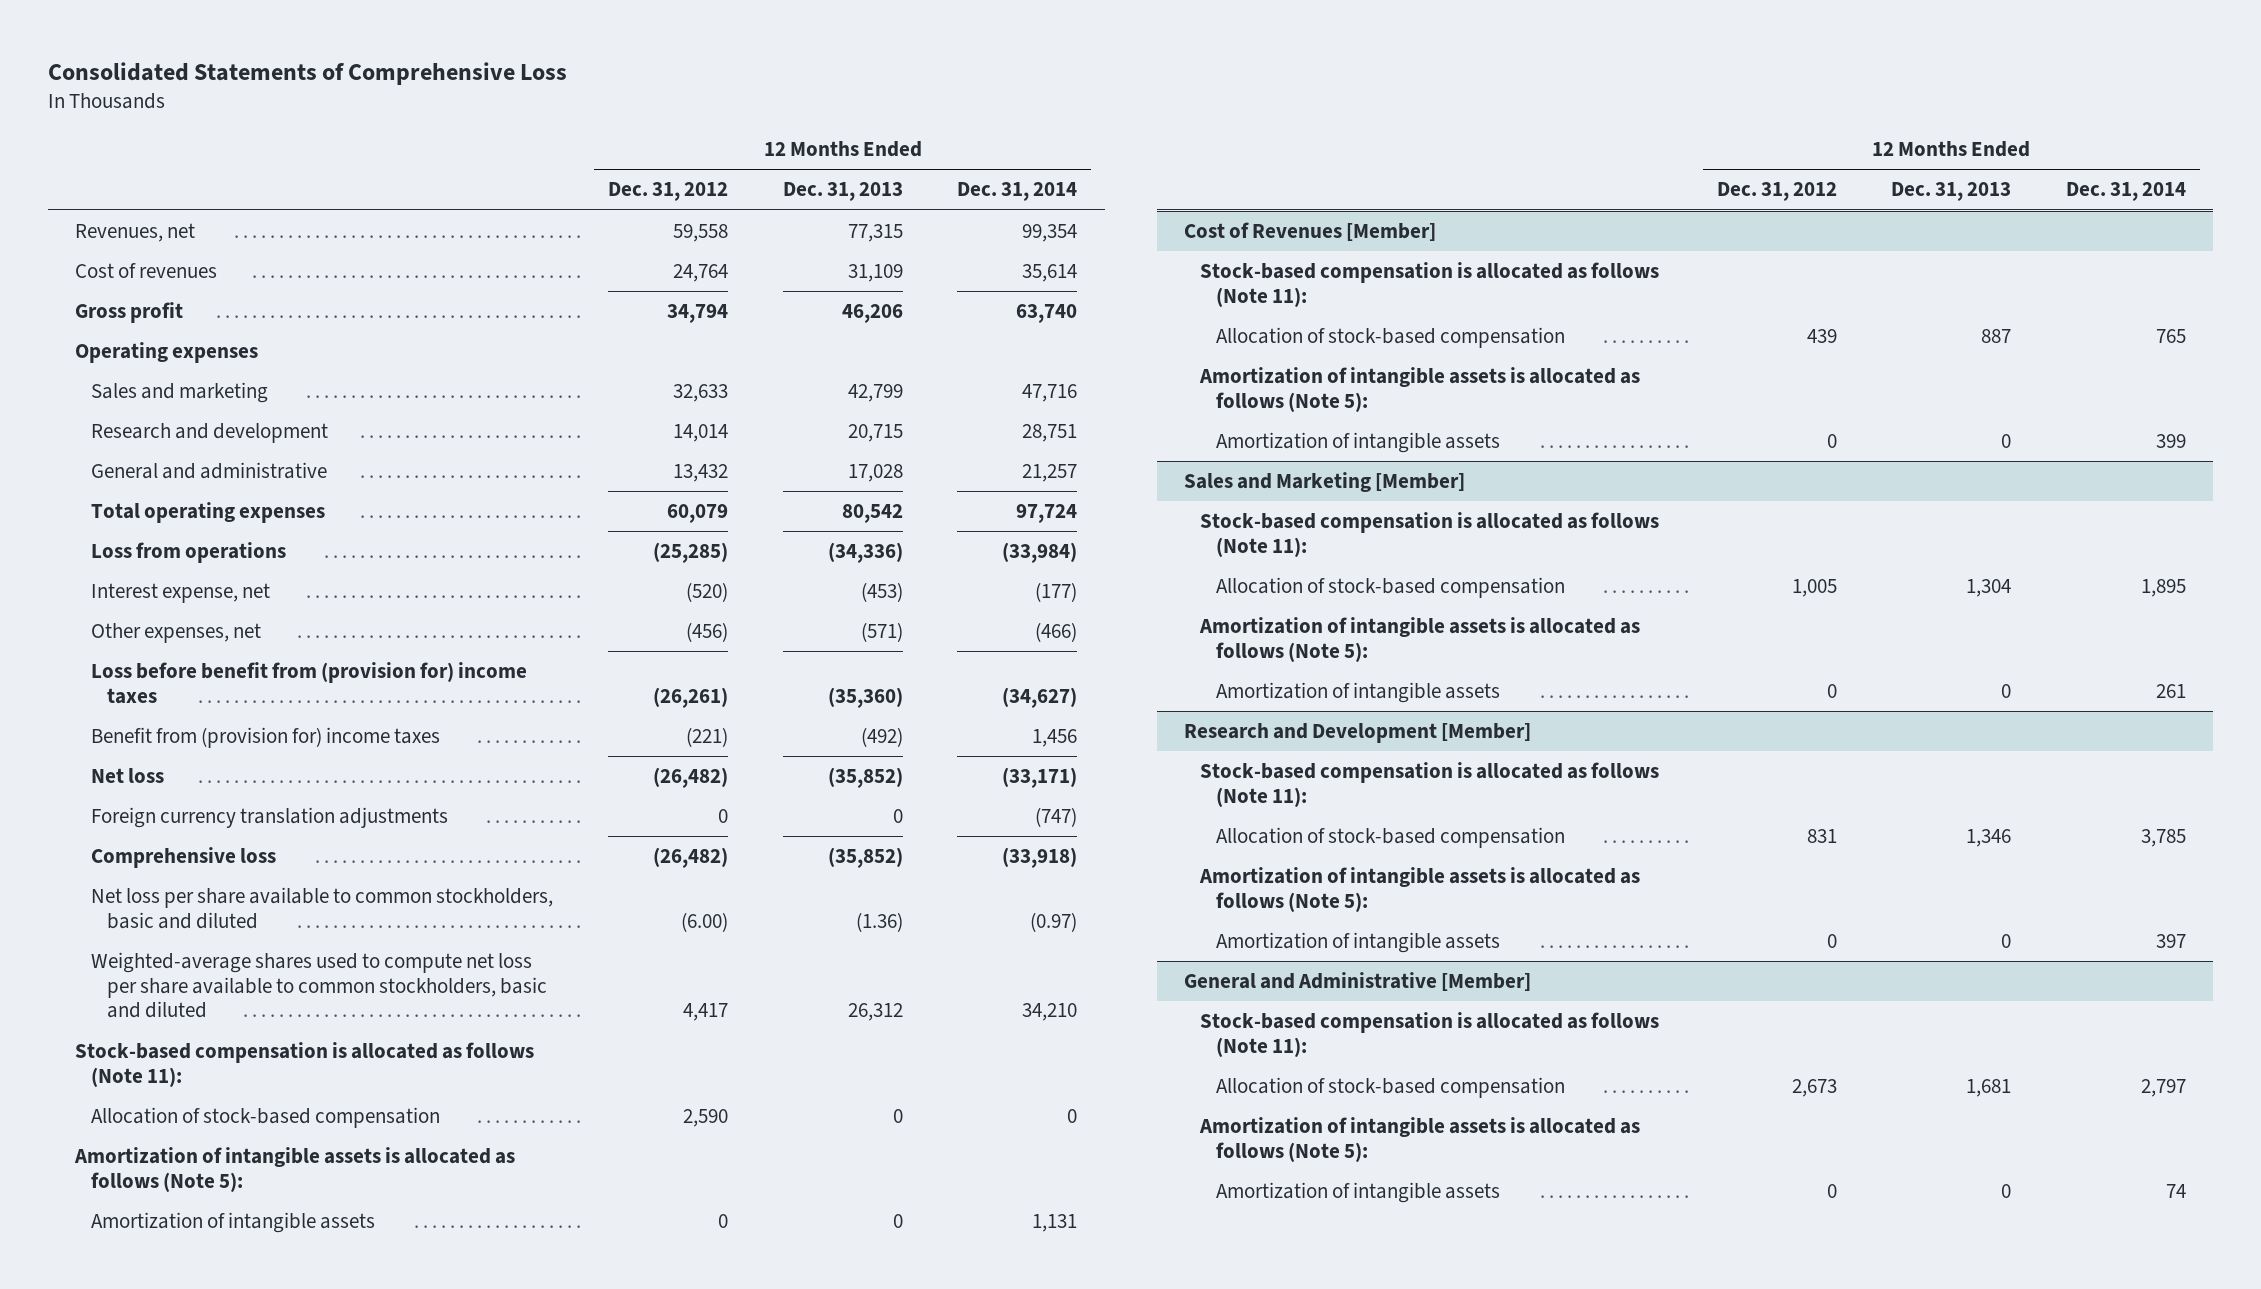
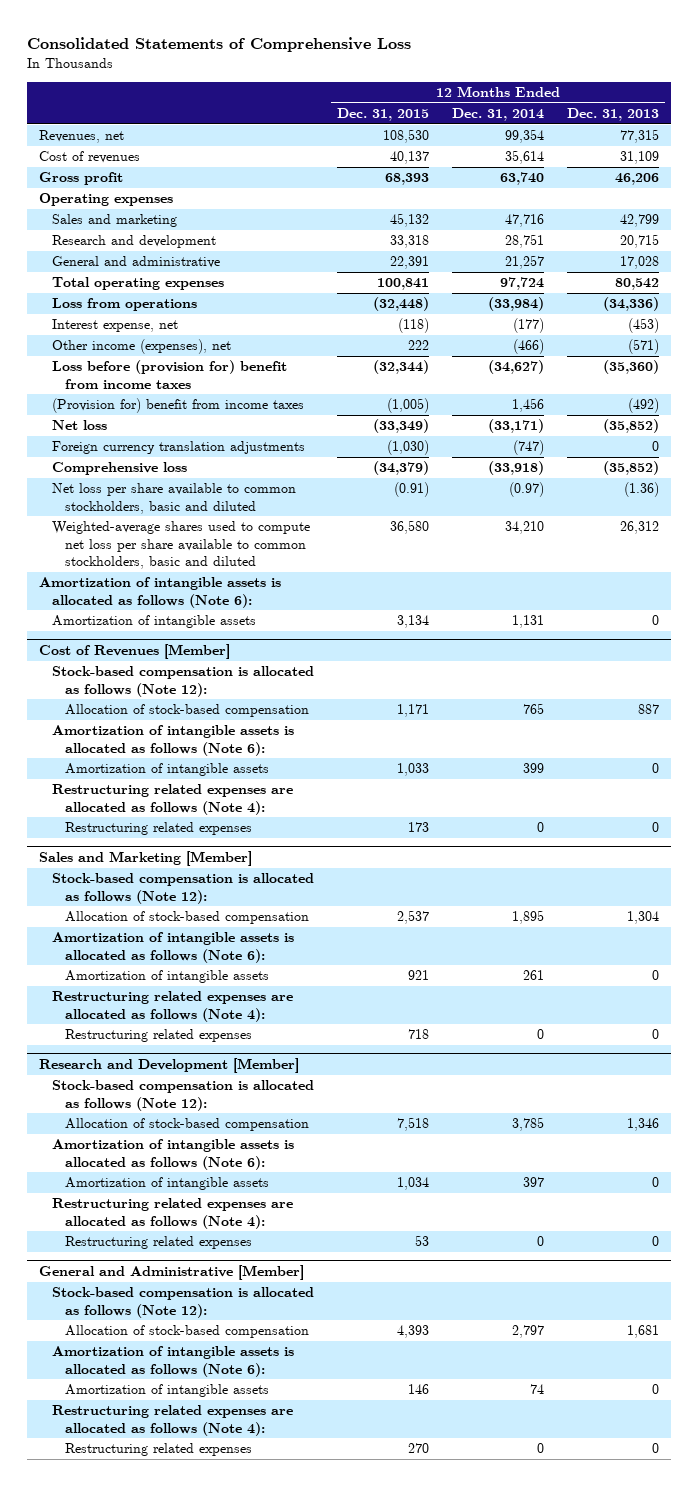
[607,182,728,202] Dec. 31, 2012 -> none
none -> [337,108,430,122] Dec. 31, 2015
[91,622,262,643] Other expenses, net -> [52,339,232,355] Other income (expenses), net
[91,661,528,704] Loss before benefit from (provision for) income taxes -> [52,360,288,389] Loss before (provision for) benefit from income taxes
[91,726,441,748] Benefit from (provision for) income taxes -> [52,398,305,414] (Provision for) benefit from income taxes
[75,1041,535,1087] Stock-based compensation is allocated as follows (Note 11): -> none
[91,1106,441,1128] Allocation of stock-based compensation -> none
[74,1146,516,1192] Amortization of intangible assets is allocated as follows (Note 5): -> [38,577,281,608] Amortization of intangible assets is allocated as follows (Note 6):
[1200,261,1660,307] Stock-based compensation is allocated as follows (Note 11): -> [52,666,315,697] Stock-based compensation is allocated as follows (Note 12):
[1199,366,1641,412] Amortization of intangible assets is allocated as follows (Note 5): -> [52,725,295,756] Amortization of intangible assets is allocated as follows (Note 6):
none -> [52,784,294,815] Restructuring related expenses are allocated as follows (Note 4):
none -> [65,822,253,836] Restructuring related expenses
[1200,511,1660,557] Stock-based compensation is allocated as follows (Note 11): -> [52,873,315,904] Stock-based compensation is allocated as follows (Note 12):
[1199,616,1641,662] Amortization of intangible assets is allocated as follows (Note 5): -> [52,932,295,963] Amortization of intangible assets is allocated as follows (Note 6):
none -> [52,991,294,1022] Restructuring related expenses are allocated as follows (Note 4):
none -> [65,1029,253,1043] Restructuring related expenses
[1200,761,1660,807] Stock-based compensation is allocated as follows (Note 11): -> [52,1080,315,1111] Stock-based compensation is allocated as follows (Note 12):
[1199,866,1641,912] Amortization of intangible assets is allocated as follows (Note 5): -> [52,1139,295,1170] Amortization of intangible assets is allocated as follows (Note 6):
none -> [52,1198,294,1229] Restructuring related expenses are allocated as follows (Note 4):
none -> [65,1236,253,1250] Restructuring related expenses
[1200,1011,1660,1057] Stock-based compensation is allocated as follows (Note 11): -> [52,1287,315,1318] Stock-based compensation is allocated as follows (Note 12):
[1199,1116,1641,1162] Amortization of intangible assets is allocated as follows (Note 5): -> [52,1346,295,1377] Amortization of intangible assets is allocated as follows (Note 6):
none -> [52,1405,294,1436] Restructuring related expenses are allocated as follows (Note 4):
none -> [65,1443,253,1457] Restructuring related expenses

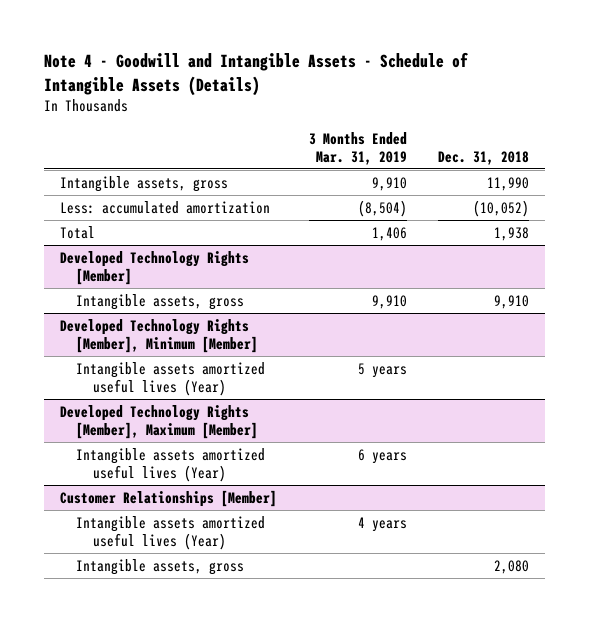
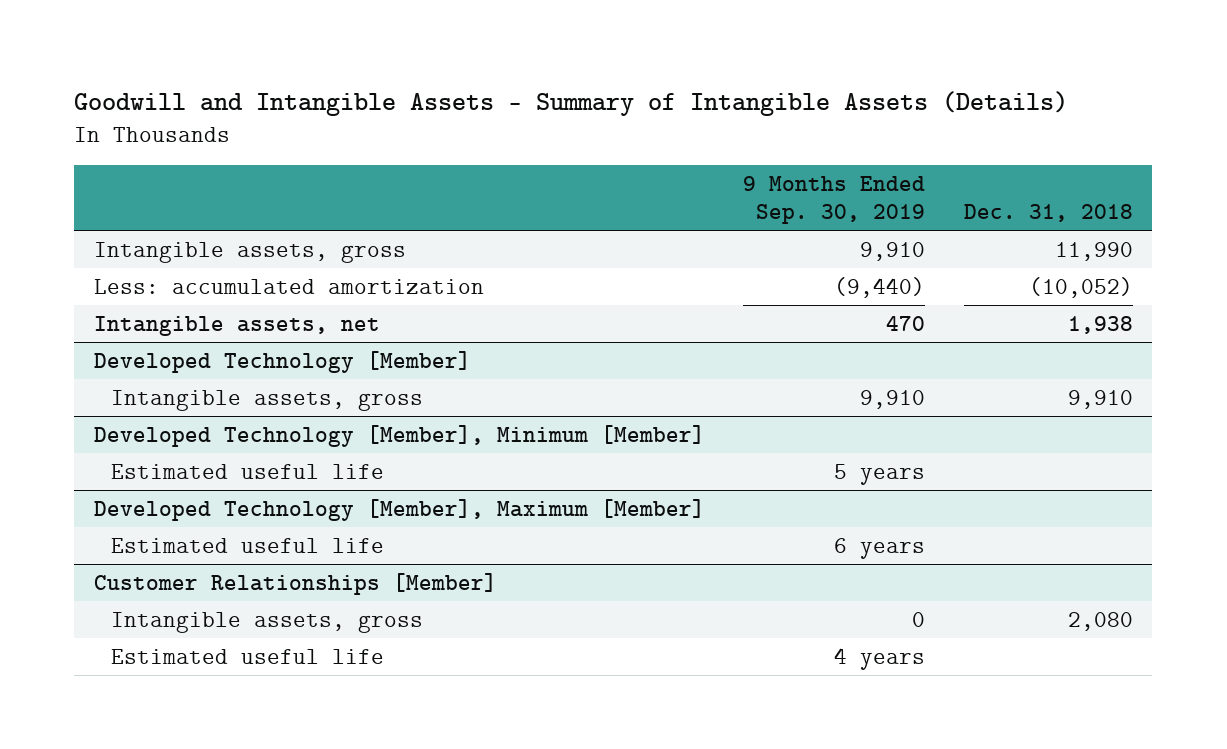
[43,52,468,96] Note 4 - Goodwill and Intangible Assets - Schedule of Intangible Assets (Details) -> [74,91,1069,117] Goodwill and Intangible Assets - Summary of Intangible Assets (Details)
[308,131,407,165] 3 Months Ended Mar. 31, 2019 -> none
none -> [743,175,926,224] 9 Months Ended Sep. 30, 2019
[59,225,95,239] Total -> [93,315,380,336] Intangible assets, net
[59,250,249,285] Developed Technology Rights [Member] -> [93,350,471,373] Developed Technology [Member]
[59,318,259,353] Developed Technology Rights [Member], Minimum [Member] -> [93,424,705,447] Developed Technology [Member], Minimum [Member]
[76,361,266,396] Intangible assets amortized useful lives (Year) -> [111,463,385,479] Estimated useful life
[59,404,259,439] Developed Technology Rights [Member], Maximum [Member] -> [93,498,705,521] Developed Technology [Member], Maximum [Member]
[76,447,266,482] Intangible assets amortized useful lives (Year) -> [111,537,385,553] Estimated useful life
[76,515,266,550] Intangible assets amortized useful lives (Year) -> none
none -> [111,648,385,664] Estimated useful life

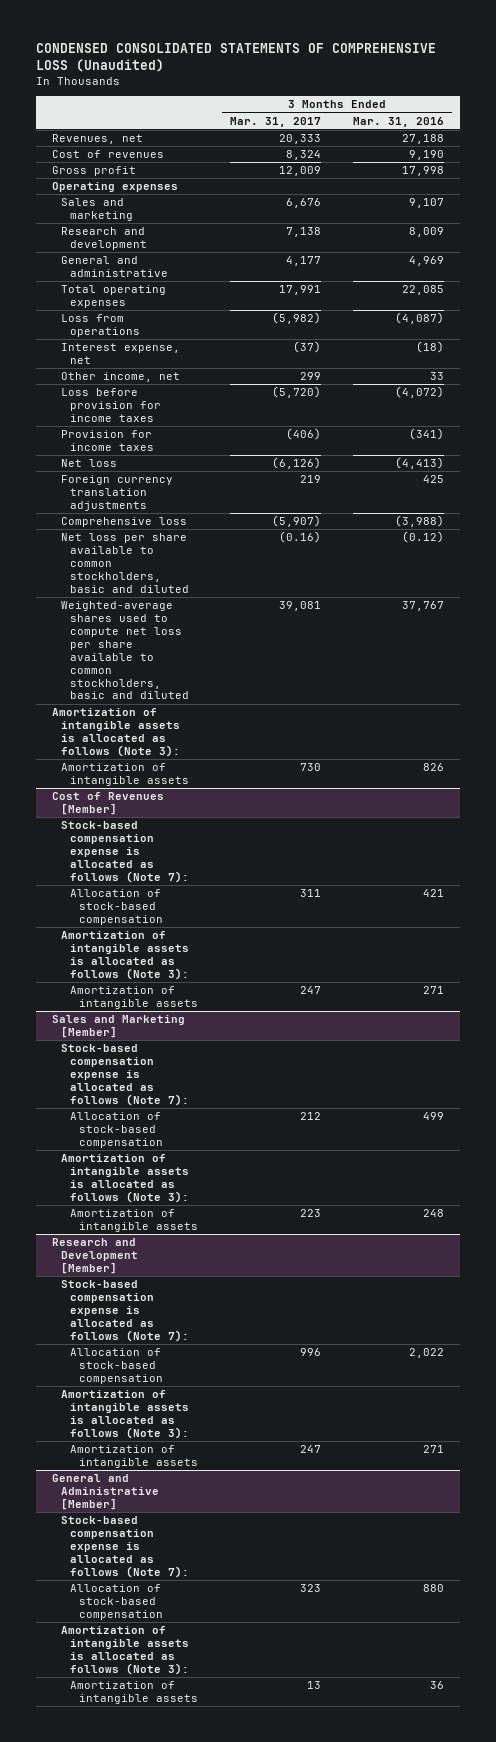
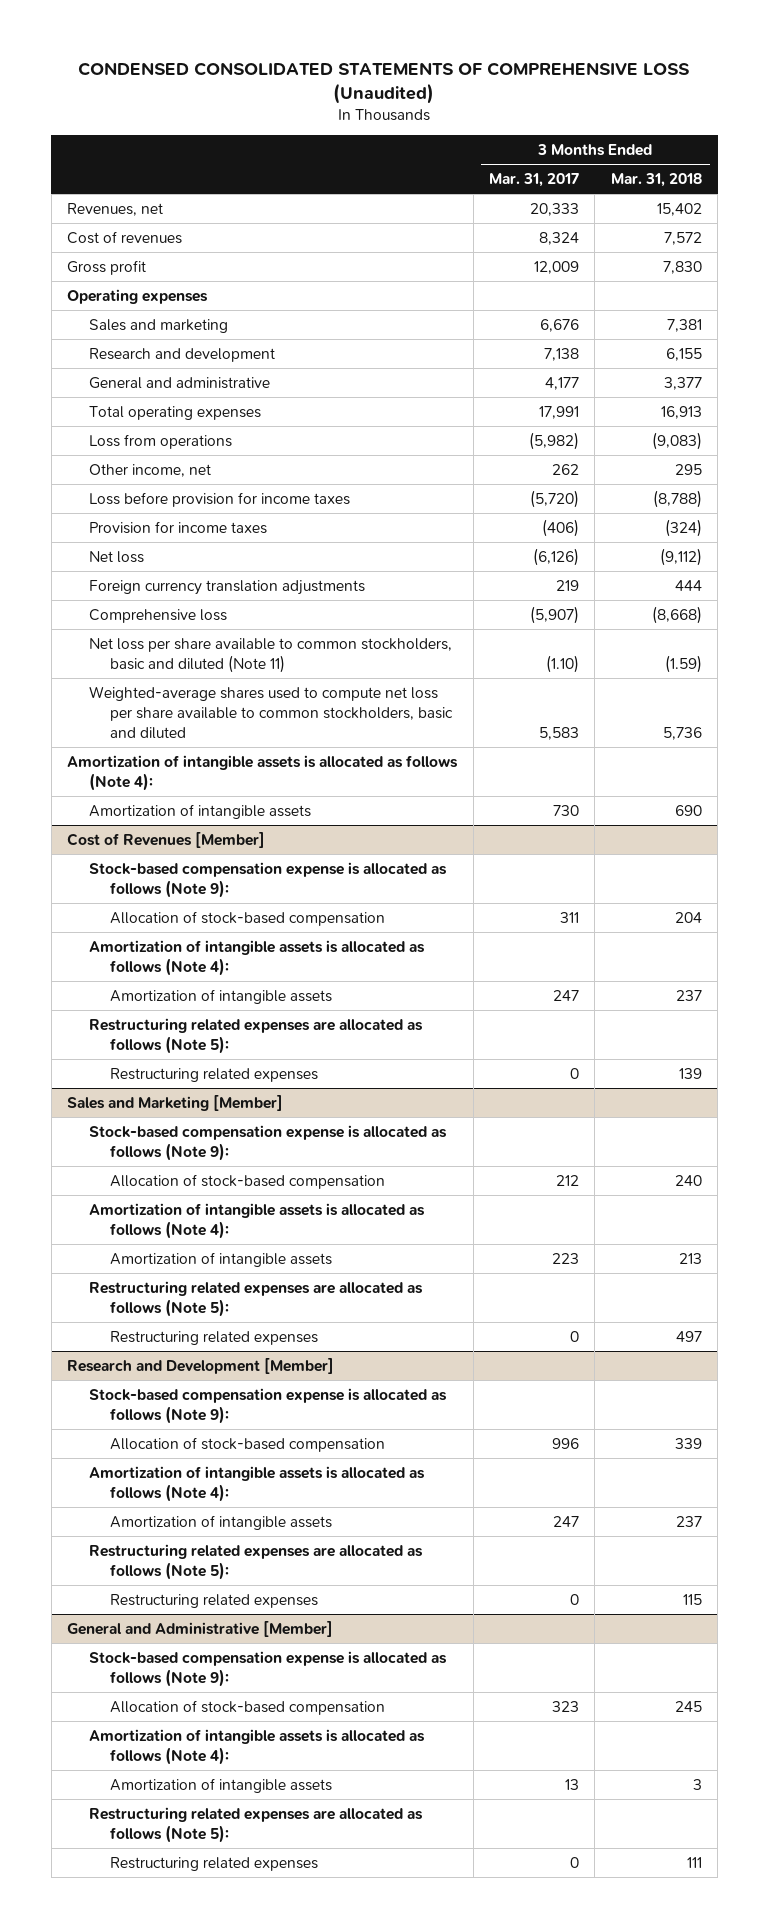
[352,116,444,127] Mar. 31, 2016 -> none
none -> [610,173,702,188] Mar. 31, 2018
[61,343,181,365] Interest expense, net -> none
[299,372,321,381] 299 -> [551,463,579,475] 262
[61,533,189,593] Net loss per share available to common stockholders, basic and diluted -> [88,637,452,673] Net loss per share available to common stockholders, basic and diluted (Note 11)
[278,531,321,544] (0.16) -> [545,654,579,673] (1.10)
[278,601,321,612] 39,081 -> [538,726,579,740] 5,583
[52,708,181,757] Amortization of intangible assets is allocated as follows (Note 3): -> [67,754,459,791] Amortization of intangible assets is allocated as follows (Note 4):
[61,821,189,883] Stock-based compensation expense is allocated as follows (Note 7): -> [88,861,447,898] Stock-based compensation expense is allocated as follows (Note 9):
[61,931,189,980] Amortization of intangible assets is allocated as follows (Note 3): -> [88,939,425,976] Amortization of intangible assets is allocated as follows (Note 4):
none -> [88,1017,423,1054] Restructuring related expenses are allocated as follows (Note 5):
none -> [110,1067,319,1082] Restructuring related expenses
[61,1044,189,1106] Stock-based compensation expense is allocated as follows (Note 7): -> [88,1124,447,1161] Stock-based compensation expense is allocated as follows (Note 9):
[61,1154,189,1203] Amortization of intangible assets is allocated as follows (Note 3): -> [88,1202,425,1239] Amortization of intangible assets is allocated as follows (Note 4):
none -> [88,1280,423,1317] Restructuring related expenses are allocated as follows (Note 5):
none -> [110,1330,319,1345] Restructuring related expenses
[61,1280,189,1342] Stock-based compensation expense is allocated as follows (Note 7): -> [88,1387,447,1424] Stock-based compensation expense is allocated as follows (Note 9):
[61,1390,189,1439] Amortization of intangible assets is allocated as follows (Note 3): -> [88,1465,425,1502] Amortization of intangible assets is allocated as follows (Note 4):
none -> [88,1543,423,1580] Restructuring related expenses are allocated as follows (Note 5):
none -> [110,1593,319,1608] Restructuring related expenses
[61,1516,189,1578] Stock-based compensation expense is allocated as follows (Note 7): -> [88,1650,447,1687] Stock-based compensation expense is allocated as follows (Note 9):
[61,1626,189,1675] Amortization of intangible assets is allocated as follows (Note 3): -> [88,1728,425,1765] Amortization of intangible assets is allocated as follows (Note 4):
none -> [88,1806,423,1843] Restructuring related expenses are allocated as follows (Note 5):
none -> [110,1856,319,1871] Restructuring related expenses

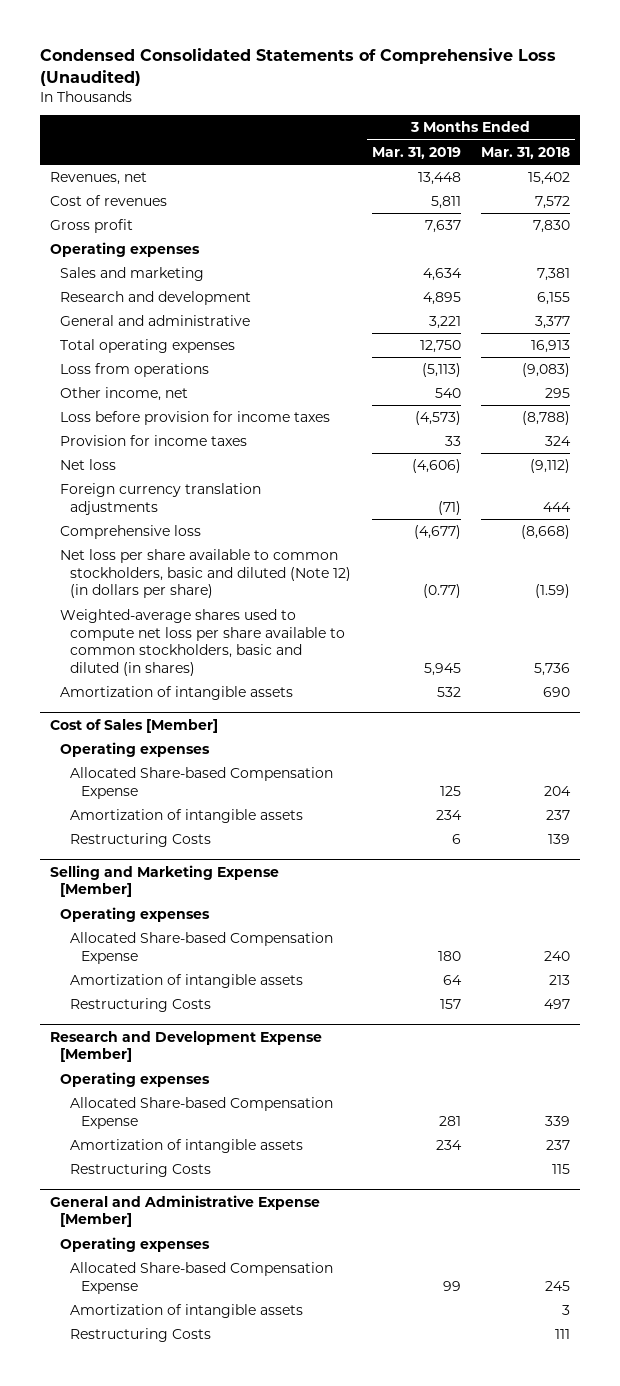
[78,62,691,105] CONDENSED CONSOLIDATED STATEMENTS OF COMPREHENSIVE LOSS (Unaudited) -> [39,48,556,86] Condensed Consolidated Statements of Comprehensive Loss (Unaudited)
[488,173,579,188] Mar. 31, 2017 -> none
none -> [371,146,461,159] Mar. 31, 2019
[664,518,702,537] (324) -> [545,436,572,447] 324
[67,754,459,791] Amortization of intangible assets is allocated as follows (Note 4): -> none
[88,637,452,673] Net loss per share available to common stockholders, basic and diluted (Note 11) -> [60,549,352,599] Net loss per share available to common stockholders, basic and diluted (Note 12) (in dollars per share)
[88,685,454,739] Weighted-average shares used to compute net loss per share available to common stockholders, basic and diluted -> [60,609,346,676] Weighted-average shares used to compute net loss per share available to common stockholders, basic and diluted (in shares)
[88,861,447,898] Stock-based compensation expense is allocated as follows (Note 9): -> none
[88,939,425,976] Amortization of intangible assets is allocated as follows (Note 4): -> none
[67,831,266,848] Cost of Revenues [Member] -> [50,718,219,733] Cost of Sales [Member]
none -> [60,742,211,758] Operating expenses
[110,910,386,926] Allocation of stock-based compensation -> [70,767,334,799] Allocated Share-based Compensation Expense
[88,1017,423,1054] Restructuring related expenses are allocated as follows (Note 5): -> none
[88,1124,447,1161] Stock-based compensation expense is allocated as follows (Note 9): -> none
[88,1202,425,1239] Amortization of intangible assets is allocated as follows (Note 4): -> none
[110,1067,319,1082] Restructuring related expenses -> [70,833,212,848] Restructuring Costs
[67,1094,284,1111] Sales and Marketing [Member] -> [50,864,280,898] Selling and Marketing Expense [Member]
none -> [60,907,211,923] Operating expenses
[110,1173,386,1189] Allocation of stock-based compensation -> [70,932,334,964] Allocated Share-based Compensation Expense
[88,1280,423,1317] Restructuring related expenses are allocated as follows (Note 5): -> none
[88,1387,447,1424] Stock-based compensation expense is allocated as follows (Note 9): -> none
[88,1465,425,1502] Amortization of intangible assets is allocated as follows (Note 4): -> none
[110,1330,319,1345] Restructuring related expenses -> [70,998,212,1013] Restructuring Costs
[67,1357,335,1374] Research and Development [Member] -> [50,1030,323,1063] Research and Development Expense [Member]
none -> [60,1072,211,1088] Operating expenses
[110,1436,386,1452] Allocation of stock-based compensation -> [70,1097,334,1129] Allocated Share-based Compensation Expense
[88,1543,423,1580] Restructuring related expenses are allocated as follows (Note 5): -> none
[88,1650,447,1687] Stock-based compensation expense is allocated as follows (Note 9): -> none
[88,1728,425,1765] Amortization of intangible assets is allocated as follows (Note 4): -> none
[110,1593,319,1608] Restructuring related expenses -> [70,1163,212,1178] Restructuring Costs
[67,1620,334,1637] General and Administrative [Member] -> [50,1194,321,1228] General and Administrative Expense [Member]
none -> [60,1237,211,1253] Operating expenses
[110,1699,386,1715] Allocation of stock-based compensation -> [70,1262,334,1294] Allocated Share-based Compensation Expense
[88,1806,423,1843] Restructuring related expenses are allocated as follows (Note 5): -> none
[110,1856,319,1871] Restructuring related expenses -> [70,1328,212,1343] Restructuring Costs

